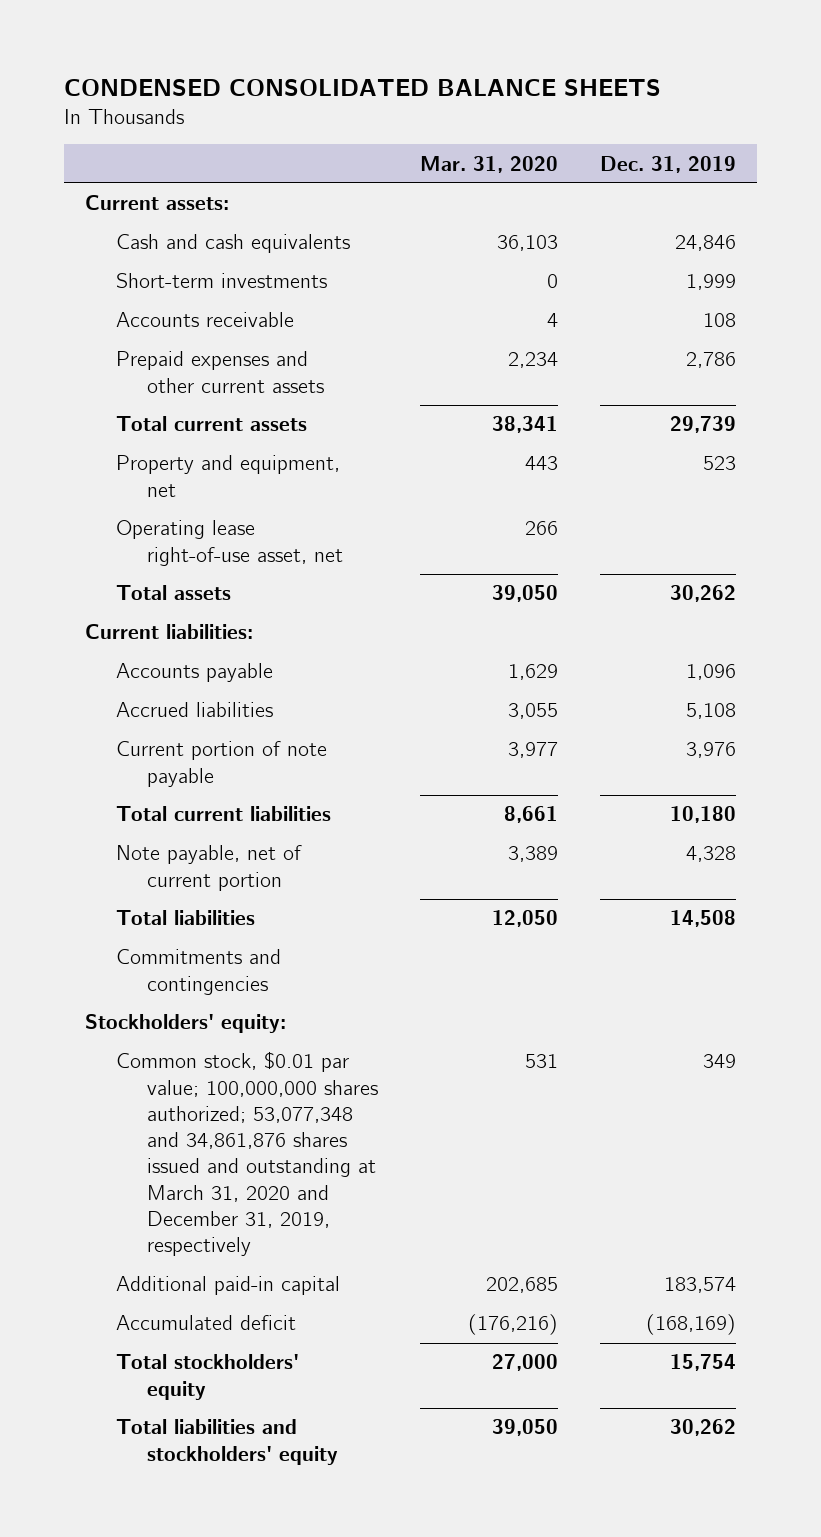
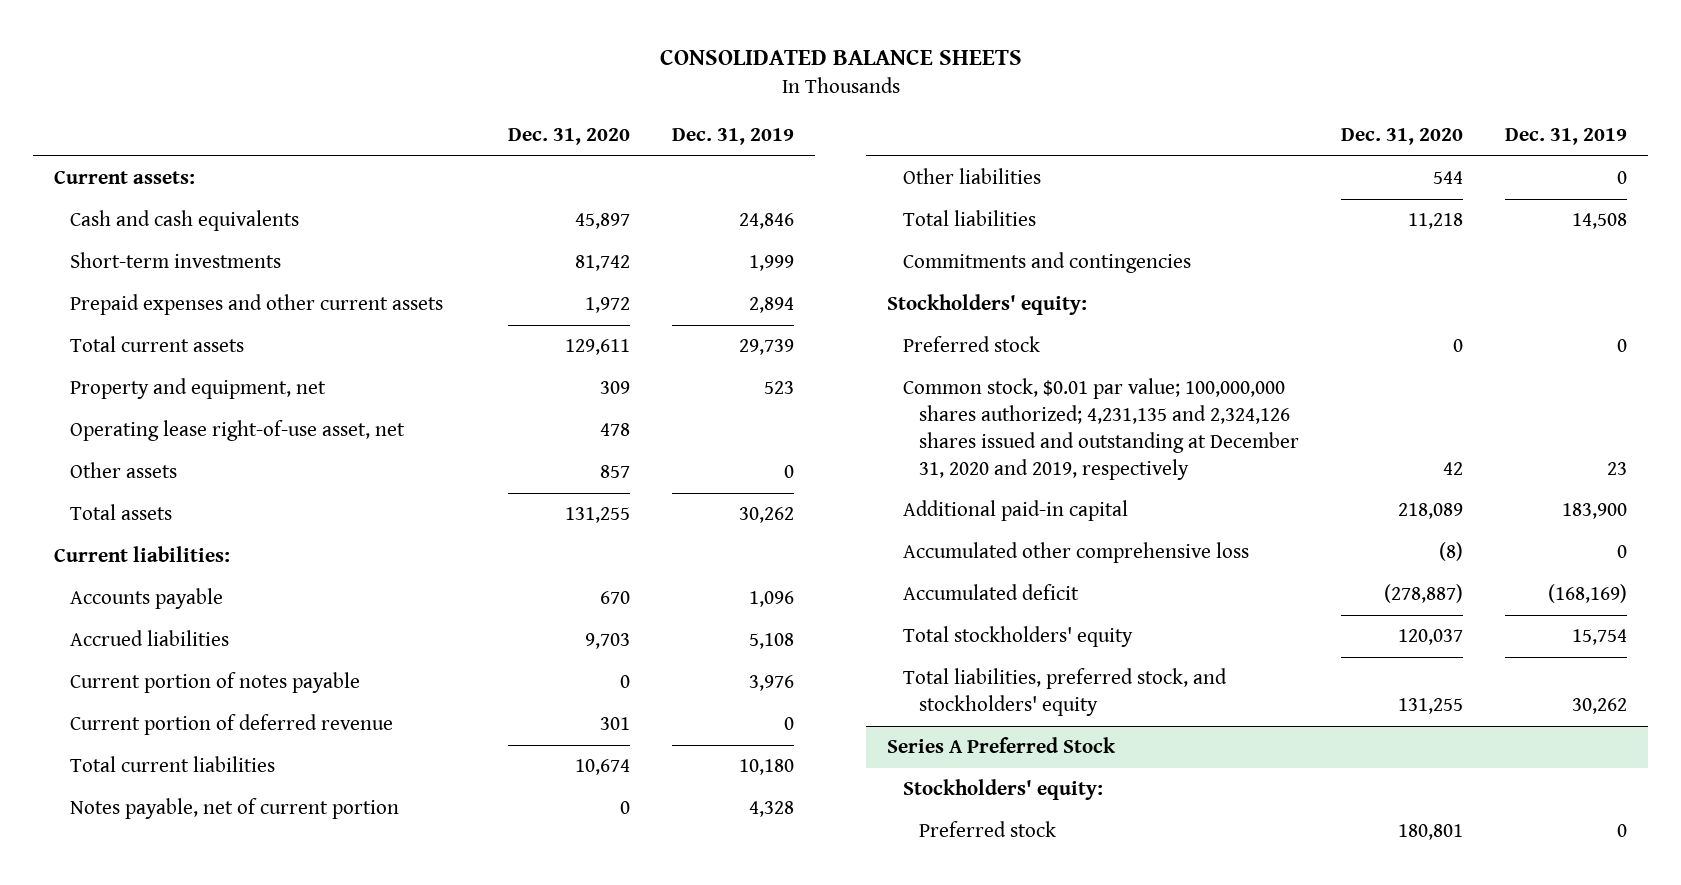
[63,78,661,96] CONDENSED CONSOLIDATED BALANCE SHEETS -> [659,50,1022,66] CONSOLIDATED BALANCE SHEETS
[420,155,559,173] Mar. 31, 2020 -> none
none -> [507,128,630,146] Dec. 31, 2020
[116,312,295,328] Accounts receivable -> none
[686,352,737,369] 2,786 -> [748,297,794,314] 2,894
none -> [69,462,177,479] Other assets
[116,741,328,787] Current portion of note payable -> [69,672,360,694] Current portion of notes payable
none -> [69,714,393,736] Current portion of deferred revenue
[116,845,303,891] Note payable, net of current portion -> [69,798,399,820] Notes payable, net of current portion
none -> [903,168,1042,185] Other liabilities
none -> [903,336,1041,353] Preferred stock
[116,1051,379,1257] Common stock, $0.01 par value; 100,000,000 shares authorized; 53,077,348 and 34,861,876 shares issued and outstanding at March 31, 2020 and December 31, 2019, respectively -> [903,378,1299,480] Common stock, $0.01 par value; 100,000,000 shares authorized; 4,231,135 and 2,324,126 shares issued and outstanding at December 31, 2020 and 2019, respectively
[703,1054,737,1069] 349 -> [1606,461,1627,475] 23
[664,1277,737,1294] 183,574 -> [1561,503,1627,520] 183,900
none -> [903,542,1250,564] Accumulated other comprehensive loss
[116,1419,339,1465] Total liabilities and stockholders' equity -> [903,668,1228,717] Total liabilities, preferred stock, and stockholders' equity
none -> [887,737,1117,754] Series A Preferred Stock
none -> [903,779,1104,801] Stockholders' equity:
none -> [918,821,1056,838] Preferred stock

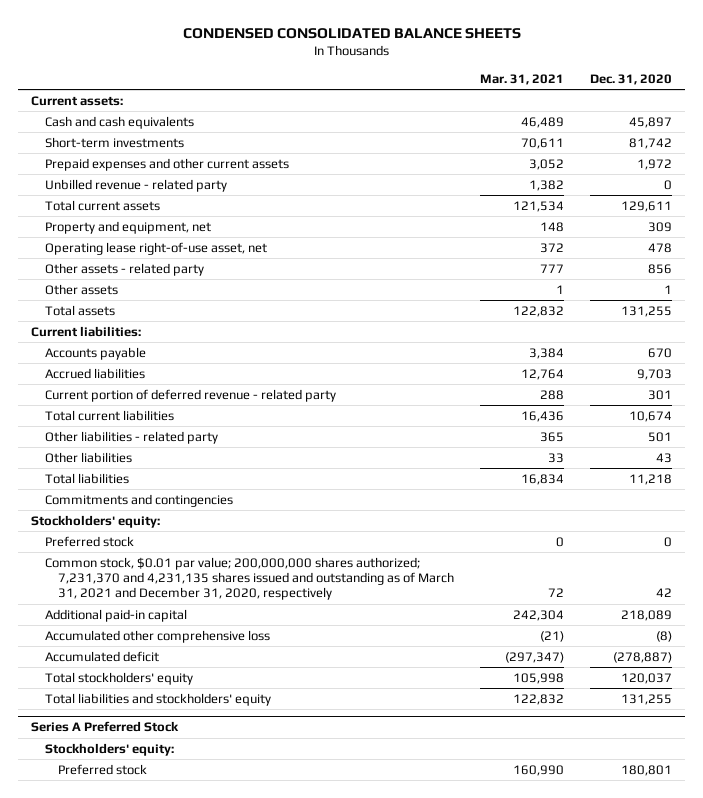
[659,50,1022,66] CONSOLIDATED BALANCE SHEETS -> [182,27,521,39] CONDENSED CONSOLIDATED BALANCE SHEETS
[671,128,794,146] Dec. 31, 2019 -> none
none -> [480,73,565,85] Mar. 31, 2021
none -> [44,178,227,192] Unbilled revenue - related party
none -> [44,262,204,276] Other assets - related party
[599,465,630,479] 857 -> [664,284,673,294] 1
[69,672,360,694] Current portion of notes payable -> none
[69,714,393,736] Current portion of deferred revenue -> [44,388,336,402] Current portion of deferred revenue - related party
[69,798,399,820] Notes payable, net of current portion -> none
none -> [44,430,218,444] Other liabilities - related party
[1432,171,1463,185] 544 -> [656,452,673,463] 43
[903,378,1299,480] Common stock, $0.01 par value; 100,000,000 shares authorized; 4,231,135 and 2,324,126 shares issued and outstanding at December 31, 2020 and 2019, respectively -> [44,556,455,600] Common stock, $0.01 par value; 200,000,000 shares authorized; 7,231,370 and 4,231,135 shares issued and outstanding as of March 31, 2021 and December 31, 2020, respectively
[903,668,1228,717] Total liabilities, preferred stock, and stockholders' equity -> [44,692,271,706] Total liabilities and stockholders' equity

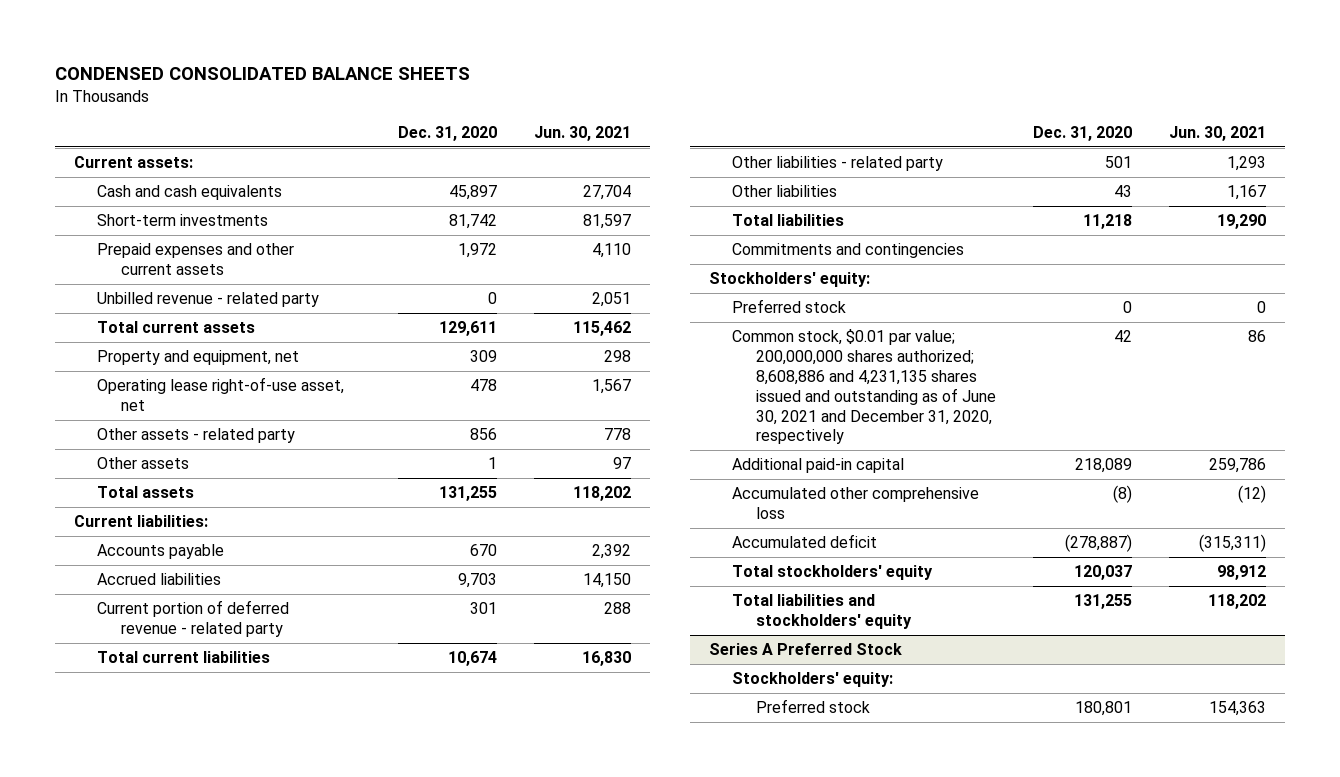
[480,73,565,85] Mar. 31, 2021 -> none
none -> [534,126,632,142] Jun. 30, 2021
[44,556,455,600] Common stock, $0.01 par value; 200,000,000 shares authorized; 7,231,370 and 4,231,135 shares issued and outstanding as of March 31, 2021 and December 31, 2020, respectively -> [732,329,997,445] Common stock, $0.01 par value; 200,000,000 shares authorized; 8,608,886 and 4,231,135 shares issued and outstanding as of June 30, 2021 and December 31, 2020, respectively

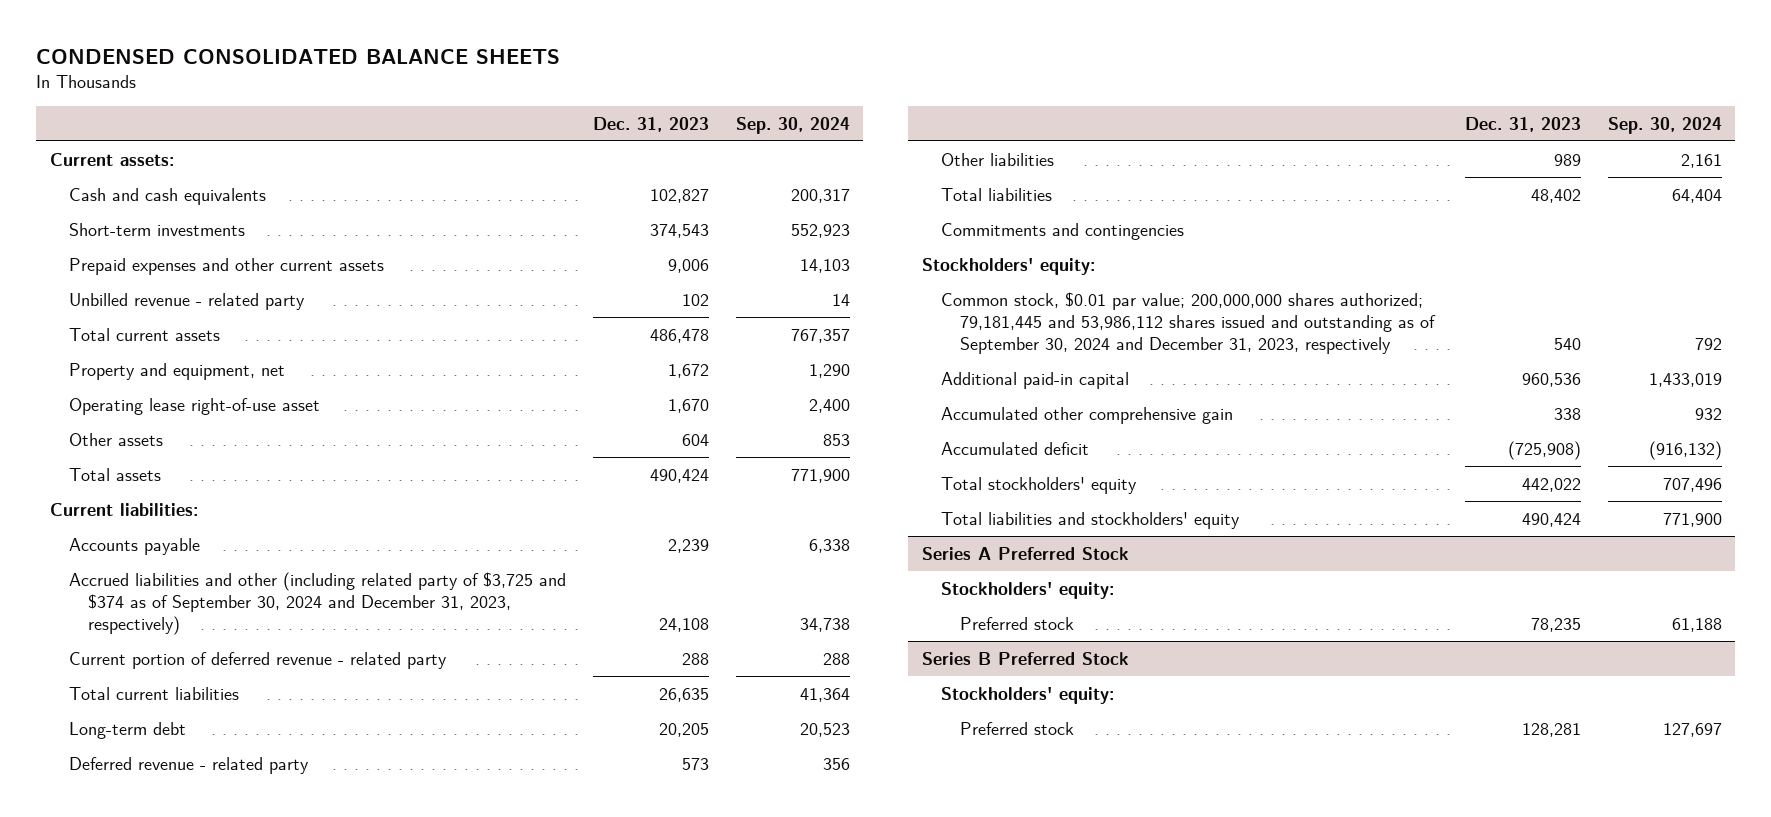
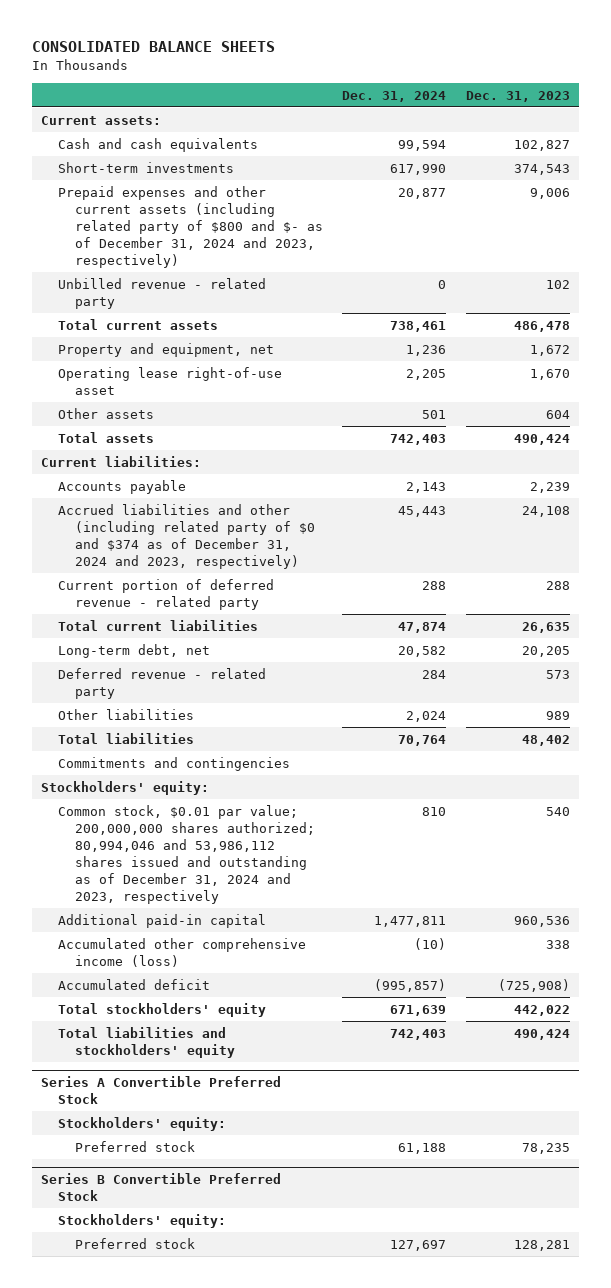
[36,49,561,65] CONDENSED CONSOLIDATED BALANCE SHEETS -> [31,40,275,52] CONSOLIDATED BALANCE SHEETS
[735,116,850,134] Sep. 30, 2024 -> none
none -> [342,90,447,102] Dec. 31, 2024
[68,257,384,275] Prepaid expenses and other current assets -> [58,185,324,268] Prepaid expenses and other current assets (including related party of $800 and $- as of December 31, 2024 and 2023, respectively)
[68,571,566,635] Accrued liabilities and other (including related party of $3,725 and $374 as of September 30, 2024 and December 31, 2023, respectively) -> [58,503,316,569] Accrued liabilities and other (including related party of $0 and $374 as of December 31, 2024 and 2023, respectively)
[68,721,186,739] Long-term debt -> [58,643,211,658] Long-term debt, net
[940,291,1436,354] Common stock, $0.01 par value; 200,000,000 shares authorized; 79,181,445 and 53,986,112 shares issued and outstanding as of September 30, 2024 and December 31, 2023, respectively -> [58,804,316,904] Common stock, $0.01 par value; 200,000,000 shares authorized; 80,994,046 and 53,986,112 shares issued and outstanding as of December 31, 2024 and 2023, respectively
[940,406,1233,424] Accumulated other comprehensive gain -> [58,937,307,967] Accumulated other comprehensive income (loss)
[921,546,1129,560] Series A Preferred Stock -> [41,1076,282,1105] Series A Convertible Preferred Stock
[921,651,1129,665] Series B Preferred Stock -> [41,1173,282,1202] Series B Convertible Preferred Stock

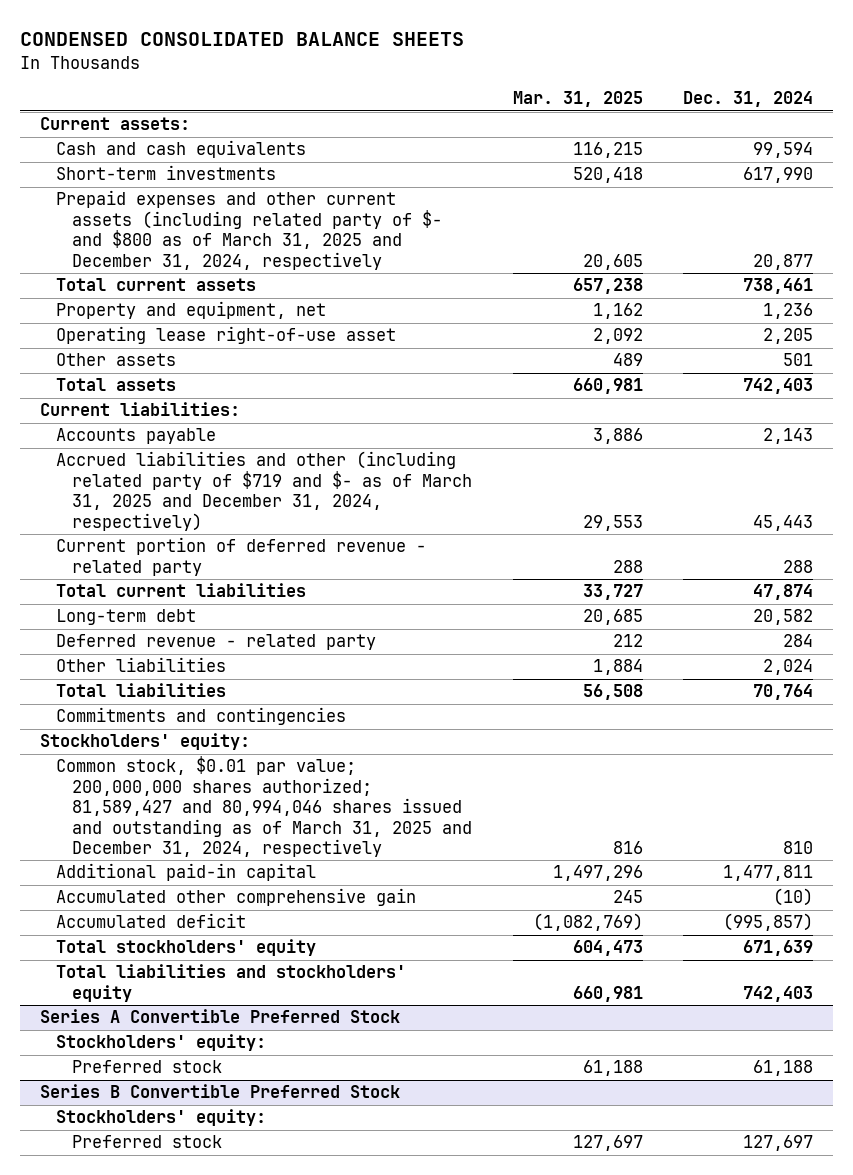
[31,40,275,52] CONSOLIDATED BALANCE SHEETS -> [19,31,464,46] CONDENSED CONSOLIDATED BALANCE SHEETS
[465,90,570,102] Dec. 31, 2023 -> none
none -> [512,91,643,108] Mar. 31, 2025
[58,277,267,309] Unbilled revenue - related party -> none
[58,185,324,268] Prepaid expenses and other current assets (including related party of $800 and $- as of December 31, 2024 and 2023, respectively) -> [55,190,443,270] Prepaid expenses and other current assets (including related party of $- and $800 as of March 31, 2025 and December 31, 2024, respectively
[58,503,316,569] Accrued liabilities and other (including related party of $0 and $374 as of December 31, 2024 and 2023, respectively) -> [55,451,473,531] Accrued liabilities and other (including related party of $719 and $- as of March 31, 2025 and December 31, 2024, respectively)
[58,643,211,658] Long-term debt, net -> [55,609,196,626] Long-term debt
[58,804,316,904] Common stock, $0.01 par value; 200,000,000 shares authorized; 80,994,046 and 53,986,112 shares issued and outstanding as of December 31, 2024 and 2023, respectively -> [55,756,473,857] Common stock, $0.01 par value; 200,000,000 shares authorized; 81,589,427 and 80,994,046 shares issued and outstanding as of March 31, 2025 and December 31, 2024, respectively
[58,937,307,967] Accumulated other comprehensive income (loss) -> [55,888,416,907] Accumulated other comprehensive gain

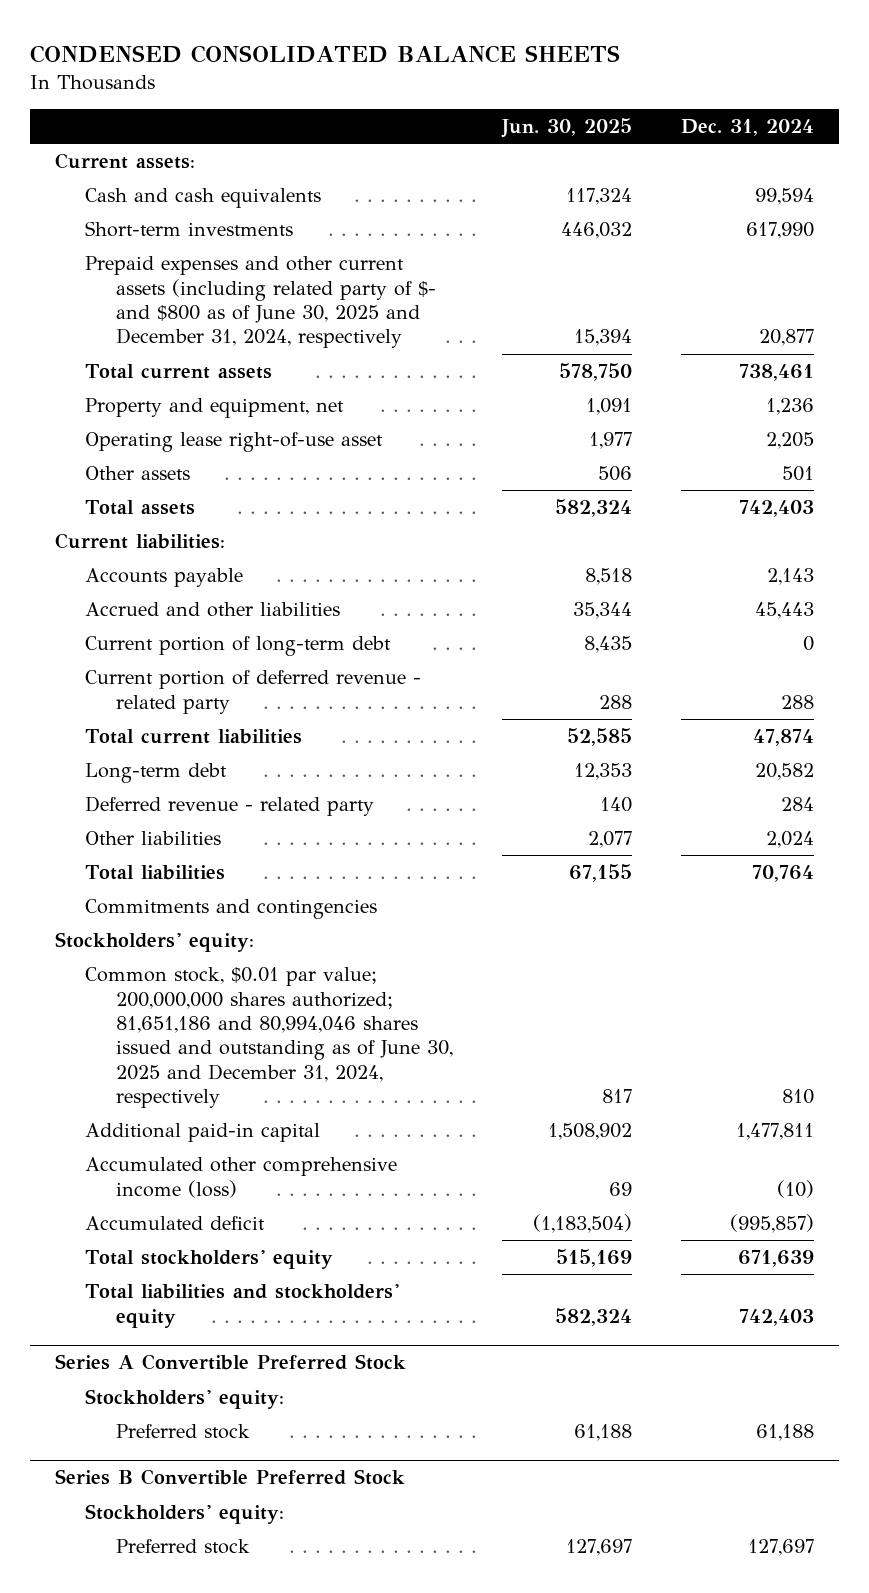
[512,91,643,108] Mar. 31, 2025 -> none
none -> [501,118,633,139] Jun. 30, 2025
[55,190,443,270] Prepaid expenses and other current assets (including related party of $- and $800 as of March 31, 2025 and December 31, 2024, respectively -> [85,256,436,349] Prepaid expenses and other current assets (including related party of $- and $800 as of June 30, 2025 and December 31, 2024, respectively
[55,451,473,531] Accrued liabilities and other (including related party of $719 and $- as of March 31, 2025 and December 31, 2024, respectively) -> [85,602,341,618] Accrued and other liabilities
none -> [85,636,392,657] Current portion of long-term debt
[55,756,473,857] Common stock, $0.01 par value; 200,000,000 shares authorized; 81,589,427 and 80,994,046 shares issued and outstanding as of March 31, 2025 and December 31, 2024, respectively -> [85,967,453,1109] Common stock, $0.01 par value; 200,000,000 shares authorized; 81,651,186 and 80,994,046 shares issued and outstanding as of June 30, 2025 and December 31, 2024, respectively
[55,888,416,907] Accumulated other comprehensive gain -> [85,1157,398,1198] Accumulated other comprehensive income (loss)

